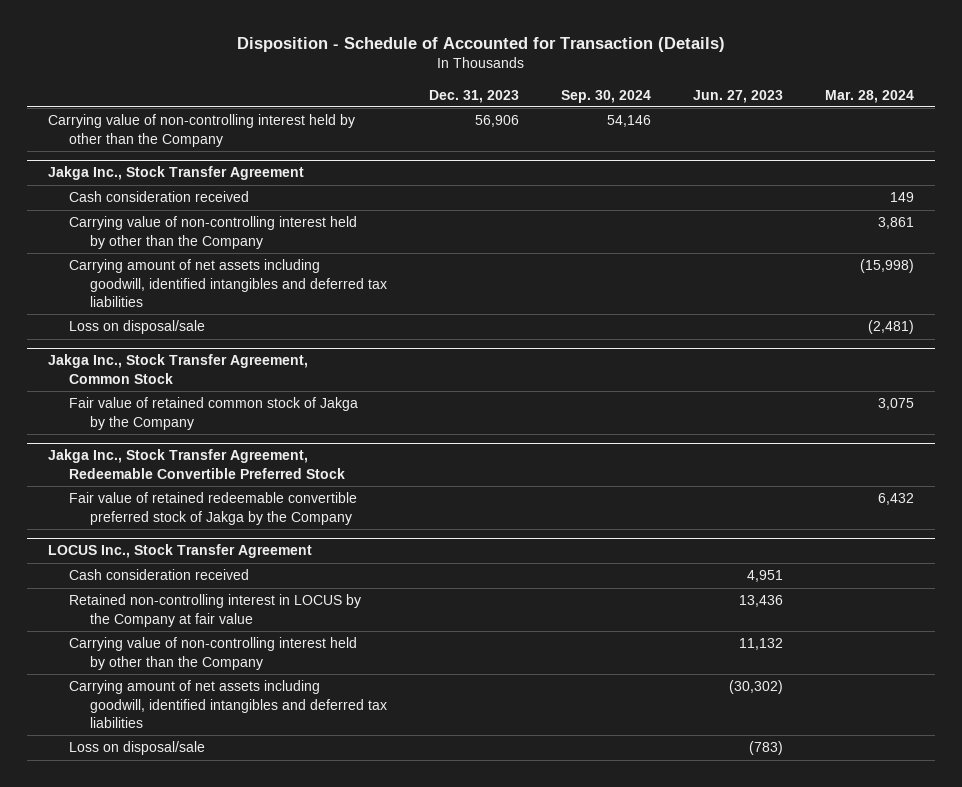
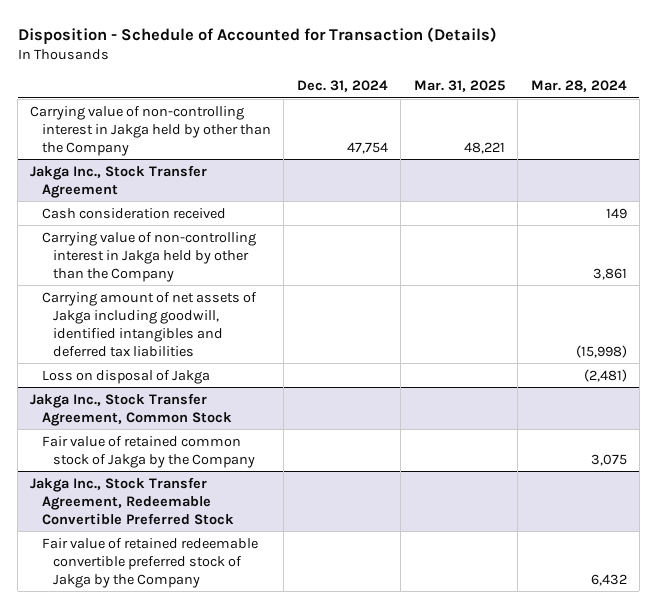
[429,89,520,103] Dec. 31, 2023 -> none
[561,89,652,103] Sep. 30, 2024 -> none
[693,89,784,103] Jun. 27, 2023 -> none
none -> [296,80,388,93] Dec. 31, 2024
none -> [413,80,505,93] Mar. 31, 2025
[47,114,355,147] Carrying value of non-controlling interest held by other than the Company -> [30,105,271,156] Carrying value of non-controlling interest in Jakga held by other than the Company
[68,216,357,249] Carrying value of non-controlling interest held by other than the Company -> [41,231,256,282] Carrying value of non-controlling interest in Jakga held by other than the Company
[68,259,388,307] Carrying amount of net assets including goodwill, identified intangibles and deferred tax liabilities -> [41,291,257,357] Carrying amount of net assets of Jakga including goodwill, identified intangibles and deferred tax liabilities
[68,320,205,335] Loss on disposal/sale -> [41,369,210,384] Loss on disposal of Jakga
[47,544,312,559] LOCUS Inc., Stock Transfer Agreement -> none
[68,569,249,581] Cash consideration received -> none
[68,594,361,627] Retained non-controlling interest in LOCUS by the Company at fair value -> none
[68,637,357,670] Carrying value of non-controlling interest held by other than the Company -> none
[68,680,388,728] Carrying amount of net assets including goodwill, identified intangibles and deferred tax liabilities -> none
[68,741,205,756] Loss on disposal/sale -> none

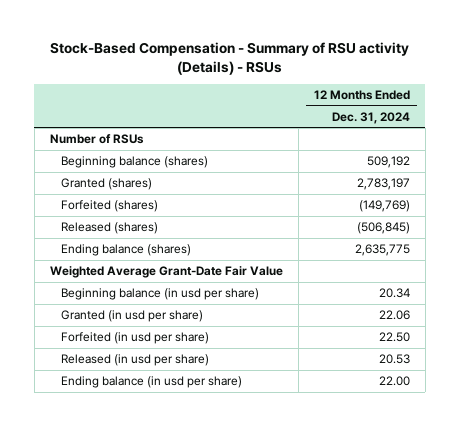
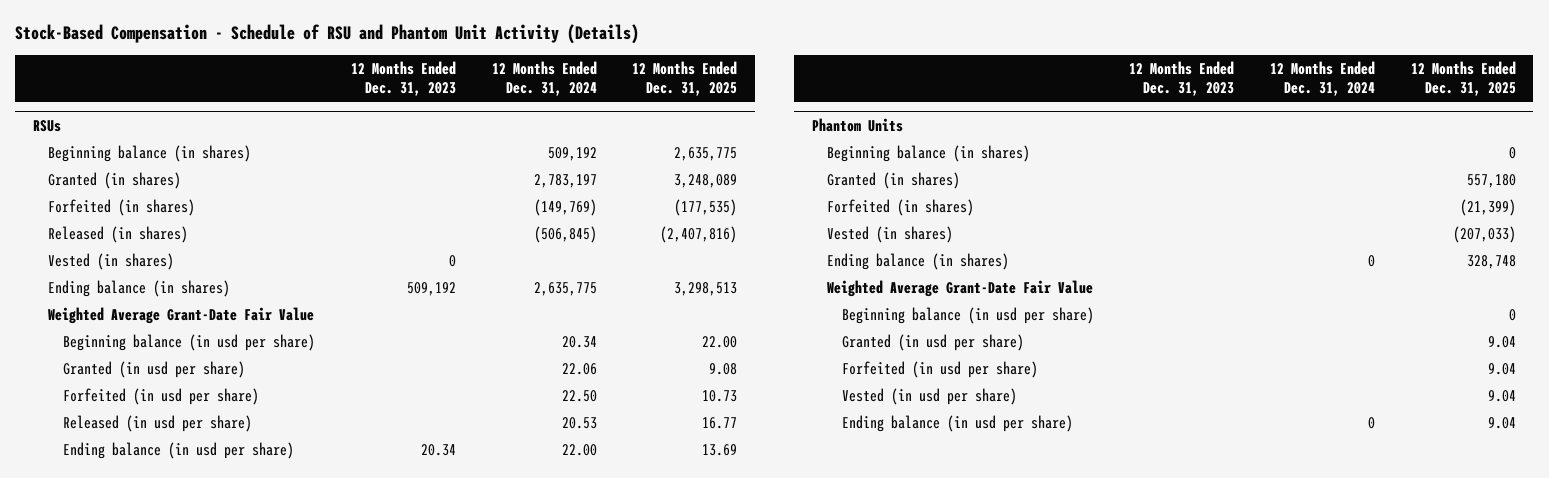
[49,41,409,75] Stock-Based Compensation - Summary of RSU activity (Details) - RSUs -> [15,24,640,45] Stock-Based Compensation - Schedule of RSU and Phantom Unit Activity (Details)
none -> [350,60,456,97] 12 Months Ended Dec. 31, 2023
none -> [632,60,738,97] 12 Months Ended Dec. 31, 2025
[49,134,144,145] Number of RSUs -> none
none -> [33,119,62,132] RSUs
[60,156,208,169] Beginning balance (shares) -> [48,144,252,162] Beginning balance (in shares)
[60,178,152,191] Granted (shares) -> [48,171,182,189] Granted (in shares)
[60,200,158,213] Forfeited (shares) -> [48,198,196,216] Forfeited (in shares)
[60,222,158,235] Released (shares) -> [48,225,189,243] Released (in shares)
none -> [48,252,175,270] Vested (in shares)
[60,244,191,257] Ending balance (shares) -> [48,279,231,297] Ending balance (in shares)
none -> [811,117,903,132] Phantom Units
none -> [826,144,1030,162] Beginning balance (in shares)
none -> [826,171,960,189] Granted (in shares)
none -> [826,198,974,216] Forfeited (in shares)
none -> [826,225,953,243] Vested (in shares)
none -> [826,252,1009,270] Ending balance (in shares)
none -> [826,279,1093,297] Weighted Average Grant-Date Fair Value
none -> [841,306,1094,324] Beginning balance (in usd per share)
none -> [841,333,1024,351] Granted (in usd per share)
none -> [841,360,1038,378] Forfeited (in usd per share)
none -> [841,387,1017,405] Vested (in usd per share)
none -> [841,414,1073,432] Ending balance (in usd per share)

